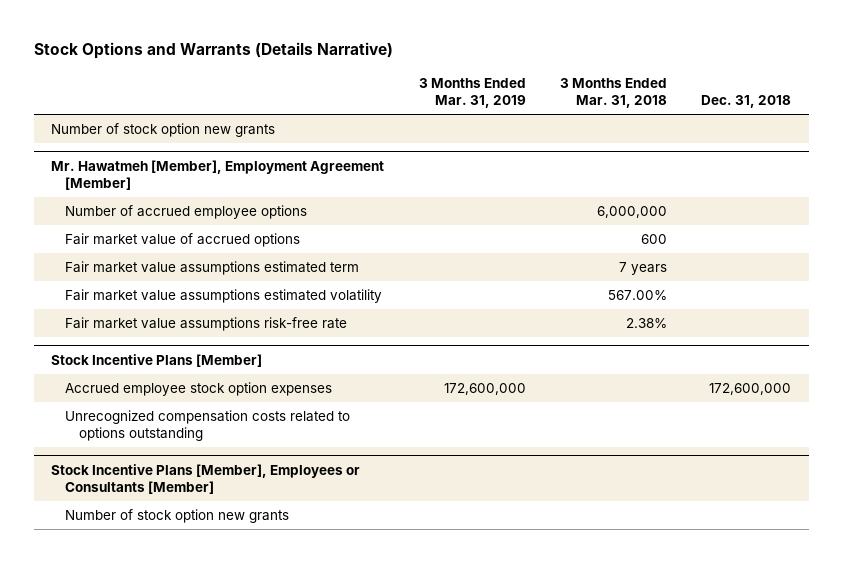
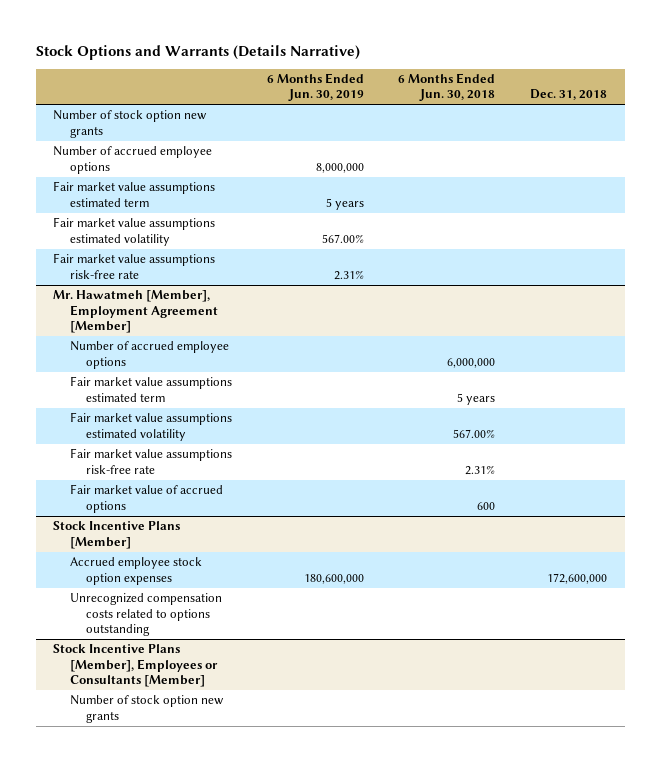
[418,77,526,109] 3 Months Ended Mar. 31, 2019 -> none
[560,77,668,109] 3 Months Ended Mar. 31, 2018 -> none
none -> [266,72,364,102] 6 Months Ended Jun. 30, 2019
none -> [398,72,496,102] 6 Months Ended Jun. 30, 2018
none -> [53,146,213,174] Number of accrued employee options
none -> [53,181,216,207] Fair market value assumptions estimated term
none -> [53,217,216,246] Fair market value assumptions estimated volatility
none -> [53,253,216,279] Fair market value assumptions risk-free rate
[65,232,301,247] Fair market value of accrued options -> [69,484,223,513] Fair market value of accrued options

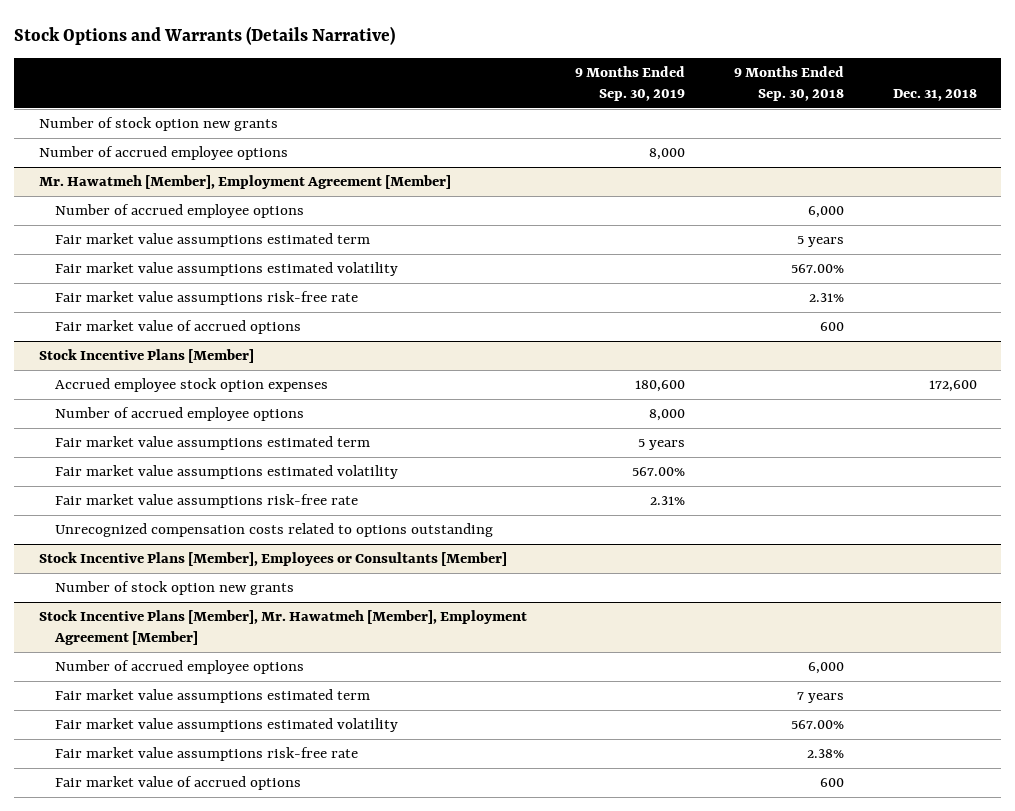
[266,72,364,102] 6 Months Ended Jun. 30, 2019 -> none
[398,72,496,102] 6 Months Ended Jun. 30, 2018 -> none
none -> [575,66,686,102] 9 Months Ended Sep. 30, 2019
none -> [734,66,845,102] 9 Months Ended Sep. 30, 2018
[53,181,216,207] Fair market value assumptions estimated term -> none
[53,217,216,246] Fair market value assumptions estimated volatility -> none
[53,253,216,279] Fair market value assumptions risk-free rate -> none
[547,572,608,584] 172,600,000 -> [928,380,977,393] 172,600
none -> [54,407,304,422] Number of accrued employee options
none -> [54,436,370,451] Fair market value assumptions estimated term
none -> [54,465,398,480] Fair market value assumptions estimated volatility
none -> [54,494,358,509] Fair market value assumptions risk-free rate
none -> [38,610,527,646] Stock Incentive Plans [Member], Mr. Hawatmeh [Member], Employment Agreement [Member]
none -> [54,660,304,675] Number of accrued employee options
none -> [54,689,370,704] Fair market value assumptions estimated term
none -> [54,718,398,733] Fair market value assumptions estimated volatility
none -> [54,747,358,762] Fair market value assumptions risk-free rate
none -> [54,776,301,791] Fair market value of accrued options

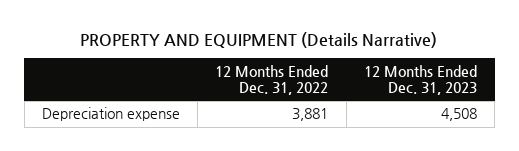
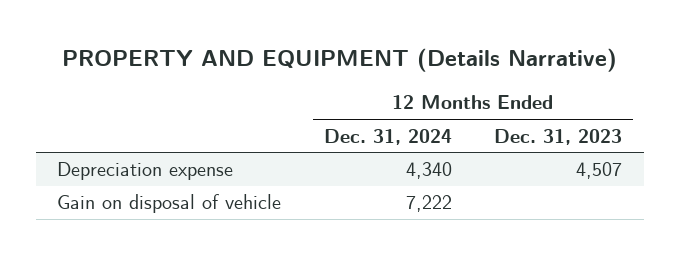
[215,64,329,96] 12 Months Ended Dec. 31, 2022 -> none
none -> [323,128,452,145] Dec. 31, 2024
[440,108,477,122] 4,508 -> [576,162,623,180] 4,507
none -> [57,194,282,214] Gain on disposal of vehicle

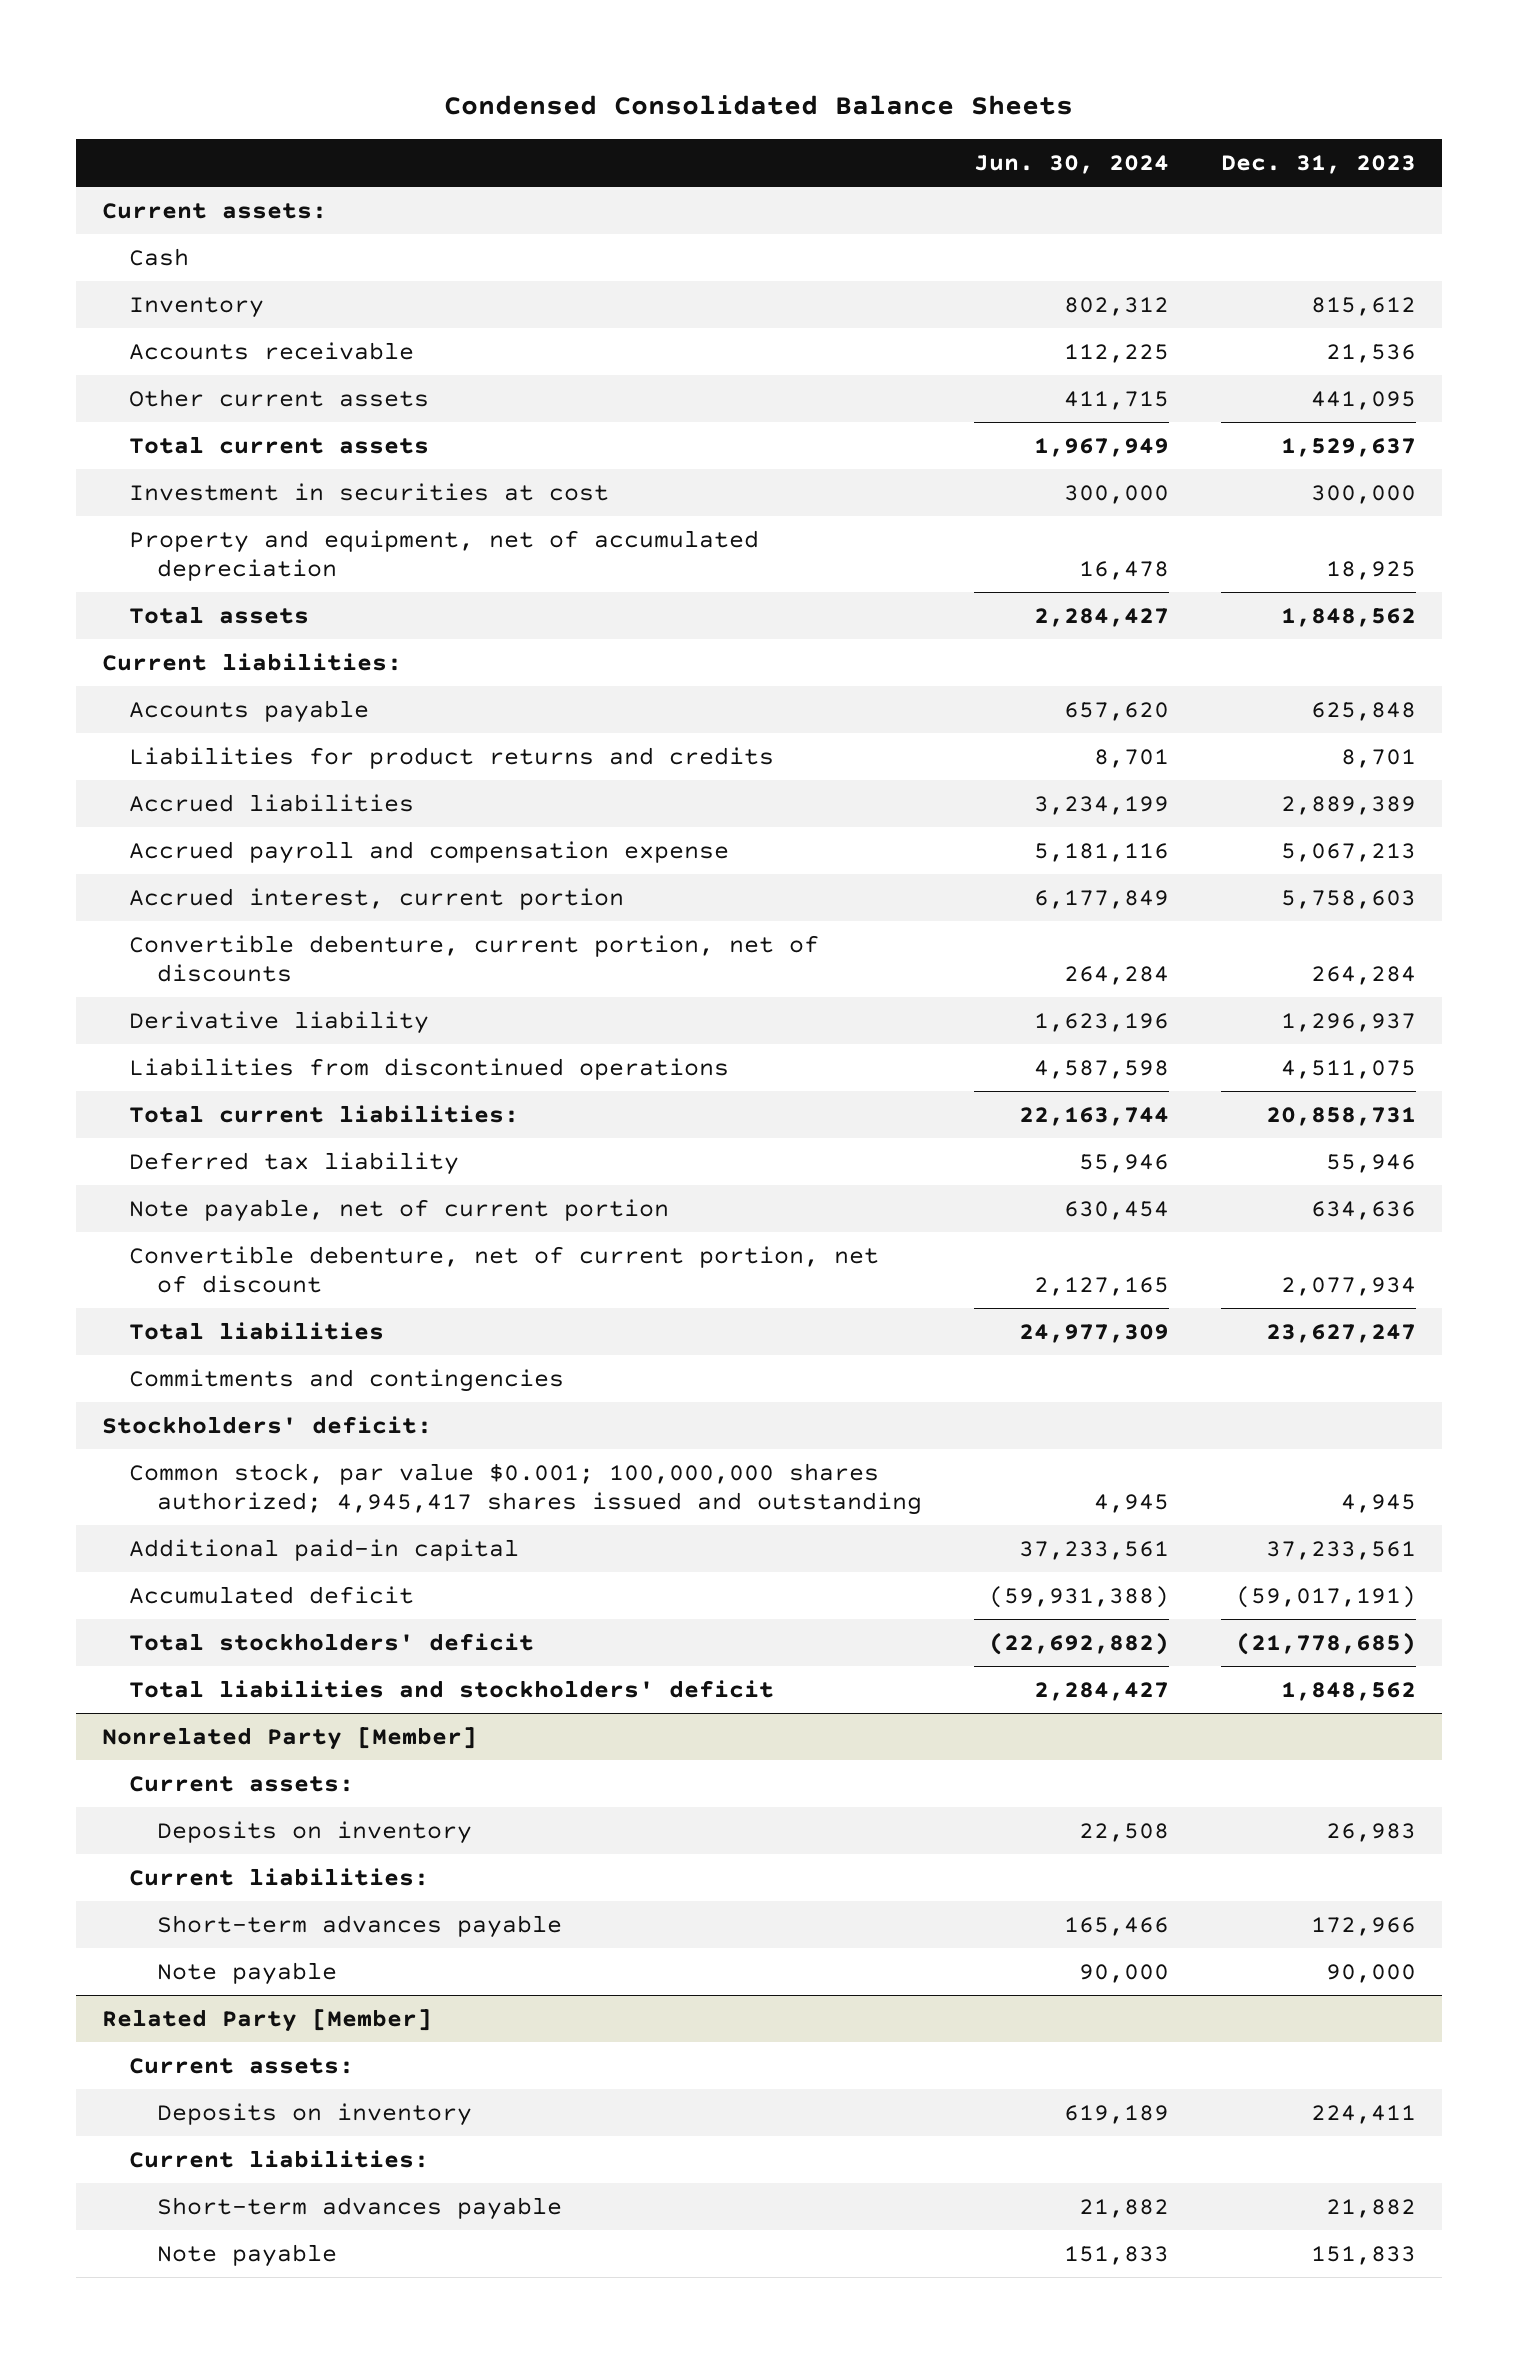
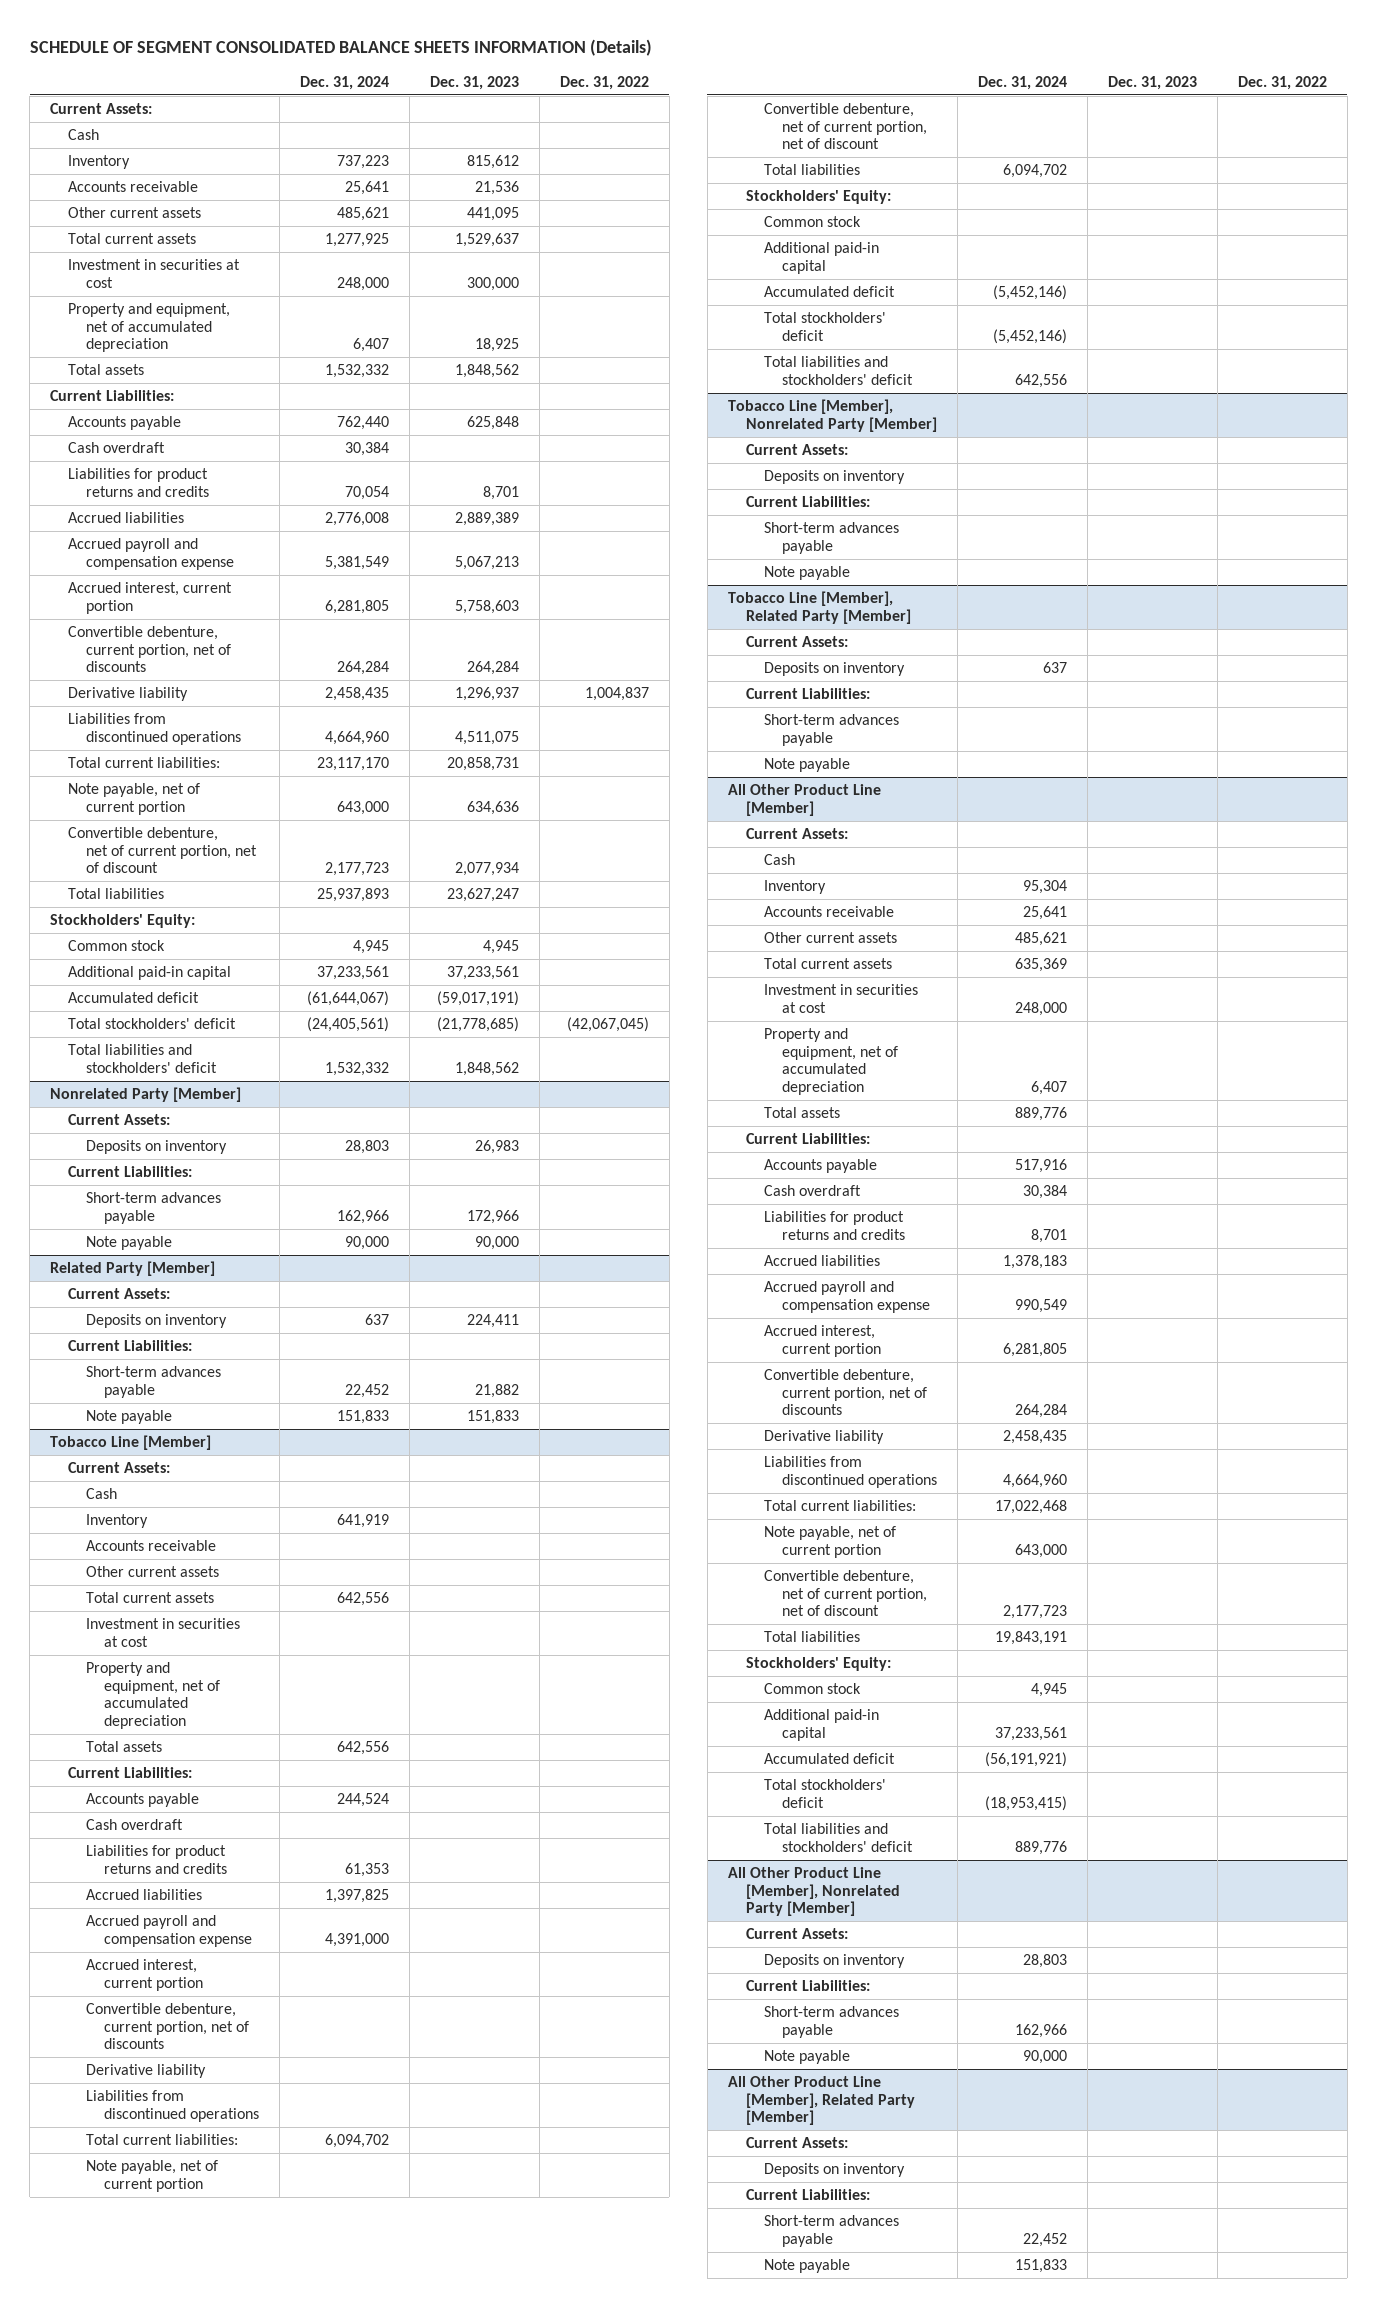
[444,95,1074,116] Condensed Consolidated Balance Sheets -> [29,39,652,57] SCHEDULE OF SEGMENT CONSOLIDATED BALANCE SHEETS INFORMATION (Details)
[974,155,1170,175] Jun. 30, 2024 -> none
none -> [299,75,389,90] Dec. 31, 2024
none -> [559,75,649,90] Dec. 31, 2022
[101,202,327,219] Current assets: -> [50,103,153,115] Current Assets:
[101,652,402,671] Current liabilities: -> [50,390,175,402] Current Liabilities:
none -> [67,442,165,454] Cash overdraft
[129,1151,460,1175] Deferred tax liability -> none
[129,1368,565,1392] Commitments and contingencies -> none
[101,1415,432,1434] Stockholders' deficit: -> [50,914,196,929] Stockholders' Equity:
[129,1462,922,1516] Common stock, par value $0.001; 100,000,000 shares authorized; 4,945,417 shares issued and outstanding -> [67,940,165,952] Common stock
[129,1775,355,1792] Current assets: -> [67,1114,170,1126] Current Assets:
[129,1867,430,1886] Current liabilities: -> [67,1166,192,1178] Current Liabilities:
[129,2057,355,2074] Current assets: -> [67,1288,170,1300] Current Assets:
[129,2149,430,2168] Current liabilities: -> [67,1340,192,1352] Current Liabilities:
none -> [50,1435,212,1451] Tobacco Line [Member]
none -> [67,1462,170,1474] Current Assets:
none -> [85,1488,117,1500] Cash
none -> [85,1514,148,1529] Inventory
none -> [85,1540,216,1552] Accounts receivable
none -> [85,1566,219,1578] Other current assets
none -> [85,1592,214,1604] Total current assets
none -> [85,1618,240,1647] Investment in securities at cost
none -> [85,1662,220,1729] Property and equipment, net of accumulated depreciation
none -> [85,1741,162,1753] Total assets
none -> [67,1767,192,1779] Current Liabilities:
none -> [85,1793,199,1808] Accounts payable
none -> [85,1819,183,1831] Cash overdraft
none -> [85,1845,227,1874] Liabilities for product returns and credits
none -> [85,1889,202,1901] Accrued liabilities
none -> [85,1915,252,1947] Accrued payroll and compensation expense
none -> [85,1959,203,1991] Accrued interest, current portion
none -> [85,2003,249,2050] Convertible debenture, current portion, net of discounts
none -> [85,2064,206,2079] Derivative liability
none -> [85,2090,259,2122] Liabilities from discontinued operations
none -> [85,2134,238,2146] Total current liabilities:
none -> [85,2160,218,2192] Note payable, net of current portion
none -> [763,103,927,150] Convertible debenture, net of current portion, net of discount
none -> [763,164,860,176] Total liabilities
none -> [745,190,891,205] Stockholders' Equity:
none -> [763,216,861,228] Common stock
none -> [763,242,879,274] Additional paid-in capital
none -> [763,286,895,298] Accumulated deficit
none -> [763,312,886,341] Total stockholders' deficit
none -> [763,356,913,385] Total liabilities and stockholders' deficit
none -> [727,399,937,432] Tobacco Line [Member], Nonrelated Party [Member]
none -> [745,444,848,456] Current Assets:
none -> [763,470,905,485] Deposits on inventory
none -> [745,496,870,508] Current Liabilities:
none -> [763,522,899,554] Short-term advances payable
none -> [763,566,850,581] Note payable
none -> [727,591,911,624] Tobacco Line [Member], Related Party [Member]
none -> [745,636,848,648] Current Assets:
none -> [763,662,905,677] Deposits on inventory
none -> [745,688,870,700] Current Liabilities:
none -> [763,714,899,746] Short-term advances payable
none -> [763,758,850,773] Note payable
none -> [727,784,881,816] All Other Product Line [Member]
none -> [745,828,848,840] Current Assets:
none -> [763,854,795,866] Cash
none -> [763,880,826,895] Inventory
none -> [763,906,894,918] Accounts receivable
none -> [763,932,897,944] Other current assets
none -> [763,958,892,970] Total current assets
none -> [763,984,918,1013] Investment in securities at cost
none -> [763,1028,898,1095] Property and equipment, net of accumulated depreciation
none -> [763,1107,840,1119] Total assets
none -> [745,1133,870,1145] Current Liabilities:
none -> [763,1159,877,1174] Accounts payable
none -> [763,1185,861,1197] Cash overdraft
none -> [763,1211,905,1240] Liabilities for product returns and credits
none -> [763,1255,880,1267] Accrued liabilities
none -> [763,1281,930,1313] Accrued payroll and compensation expense
none -> [763,1325,881,1357] Accrued interest, current portion
none -> [763,1369,927,1416] Convertible debenture, current portion, net of discounts
none -> [763,1430,884,1445] Derivative liability
none -> [763,1456,937,1488] Liabilities from discontinued operations
none -> [763,1500,916,1512] Total current liabilities:
none -> [763,1526,896,1558] Note payable, net of current portion
none -> [763,1570,927,1617] Convertible debenture, net of current portion, net of discount
none -> [763,1631,860,1643] Total liabilities
none -> [745,1657,891,1672] Stockholders' Equity:
none -> [763,1683,861,1695] Common stock
none -> [763,1709,879,1741] Additional paid-in capital
none -> [763,1753,895,1765] Accumulated deficit
none -> [763,1779,886,1808] Total stockholders' deficit
none -> [763,1823,913,1852] Total liabilities and stockholders' deficit
none -> [727,1867,900,1917] All Other Product Line [Member], Nonrelated Party [Member]
none -> [745,1928,848,1940] Current Assets:
none -> [763,1954,905,1969] Deposits on inventory
none -> [745,1980,870,1992] Current Liabilities:
none -> [763,2006,899,2038] Short-term advances payable
none -> [763,2050,850,2065] Note payable
none -> [727,2076,915,2126] All Other Product Line [Member], Related Party [Member]
none -> [745,2137,848,2149] Current Assets:
none -> [763,2163,905,2178] Deposits on inventory
none -> [745,2189,870,2201] Current Liabilities:
none -> [763,2215,899,2247] Short-term advances payable
none -> [763,2259,850,2274] Note payable

